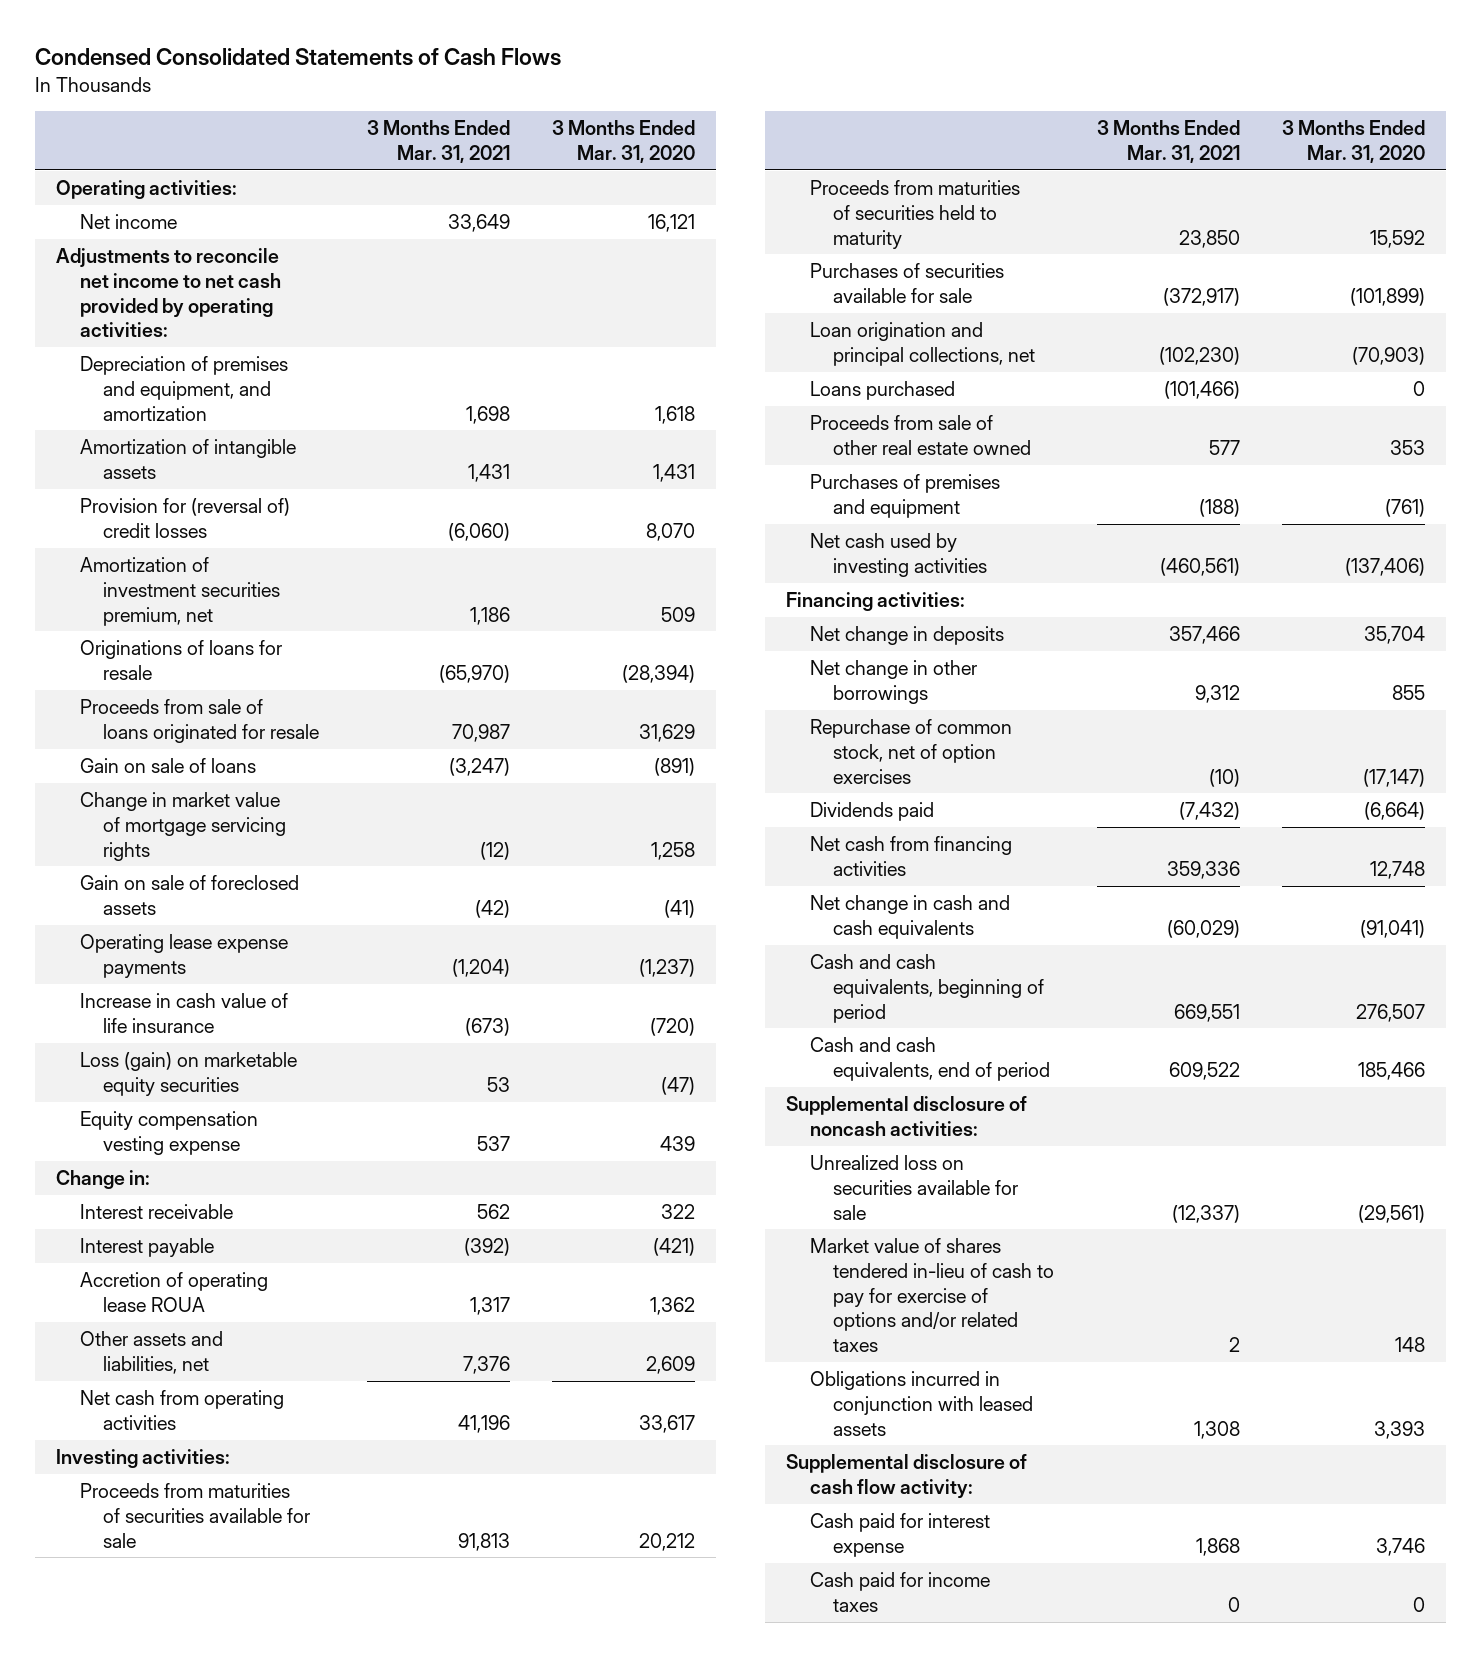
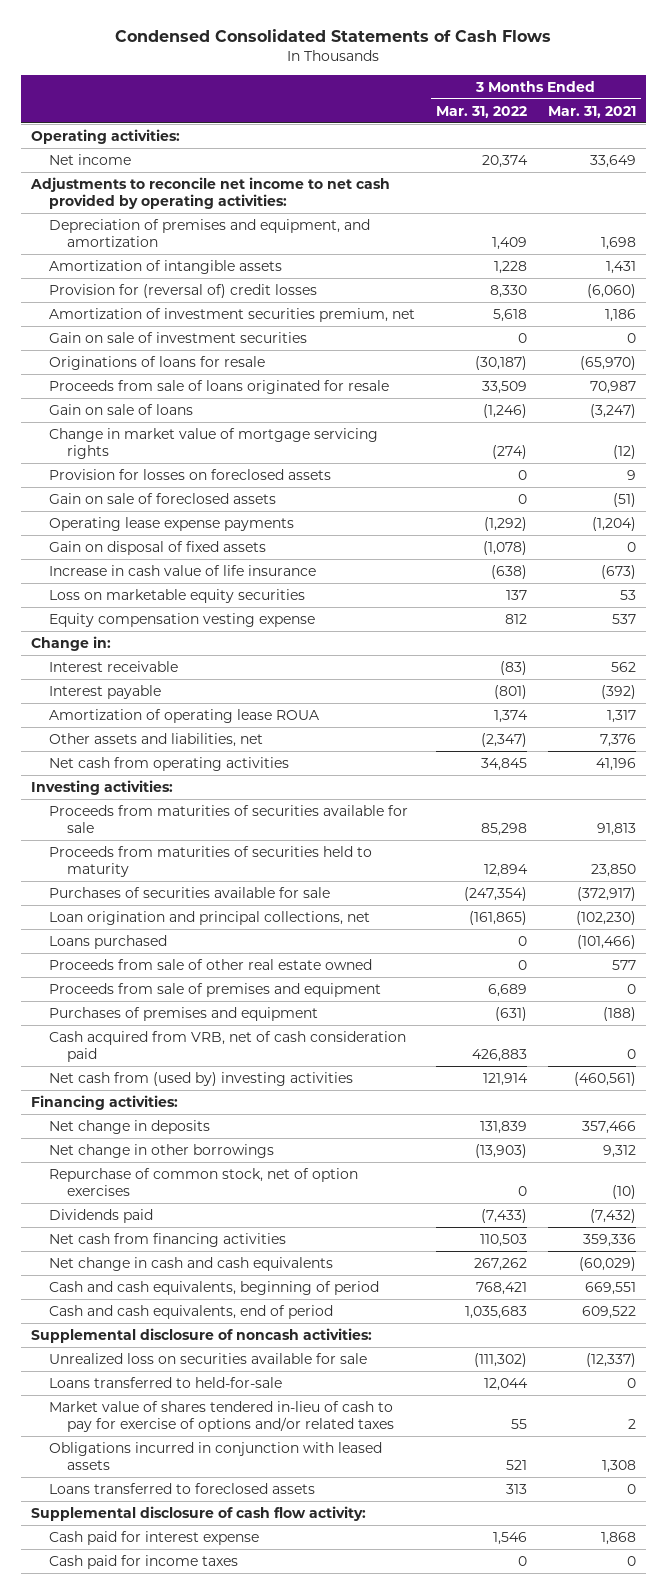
[552,120,696,164] 3 Months Ended Mar. 31, 2020 -> none
none -> [435,105,527,118] Mar. 31, 2022
none -> [49,331,308,343] Gain on sale of investment securities
none -> [49,468,332,480] Provision for losses on foreclosed assets
[474,899,510,918] (42) -> [612,492,636,507] (51)
none -> [49,540,267,555] Gain on disposal of fixed assets
[79,1052,297,1096] Loss (gain) on marketable equity securities -> [49,588,306,603] Loss on marketable equity securities
[79,1272,268,1312] Accretion of operating lease ROUA -> [49,708,320,723] Amortization of operating lease ROUA
none -> [49,982,382,997] Proceeds from sale of premises and equipment
none -> [49,1030,407,1062] Cash acquired from VRB, net of cash consideration paid
[809,533,988,577] Net cash used by investing activities -> [49,1071,354,1086] Net cash from (used by) investing activities
none -> [49,1376,283,1388] Loans transferred to held-for-sale
none -> [49,1482,316,1494] Loans transferred to foreclosed assets

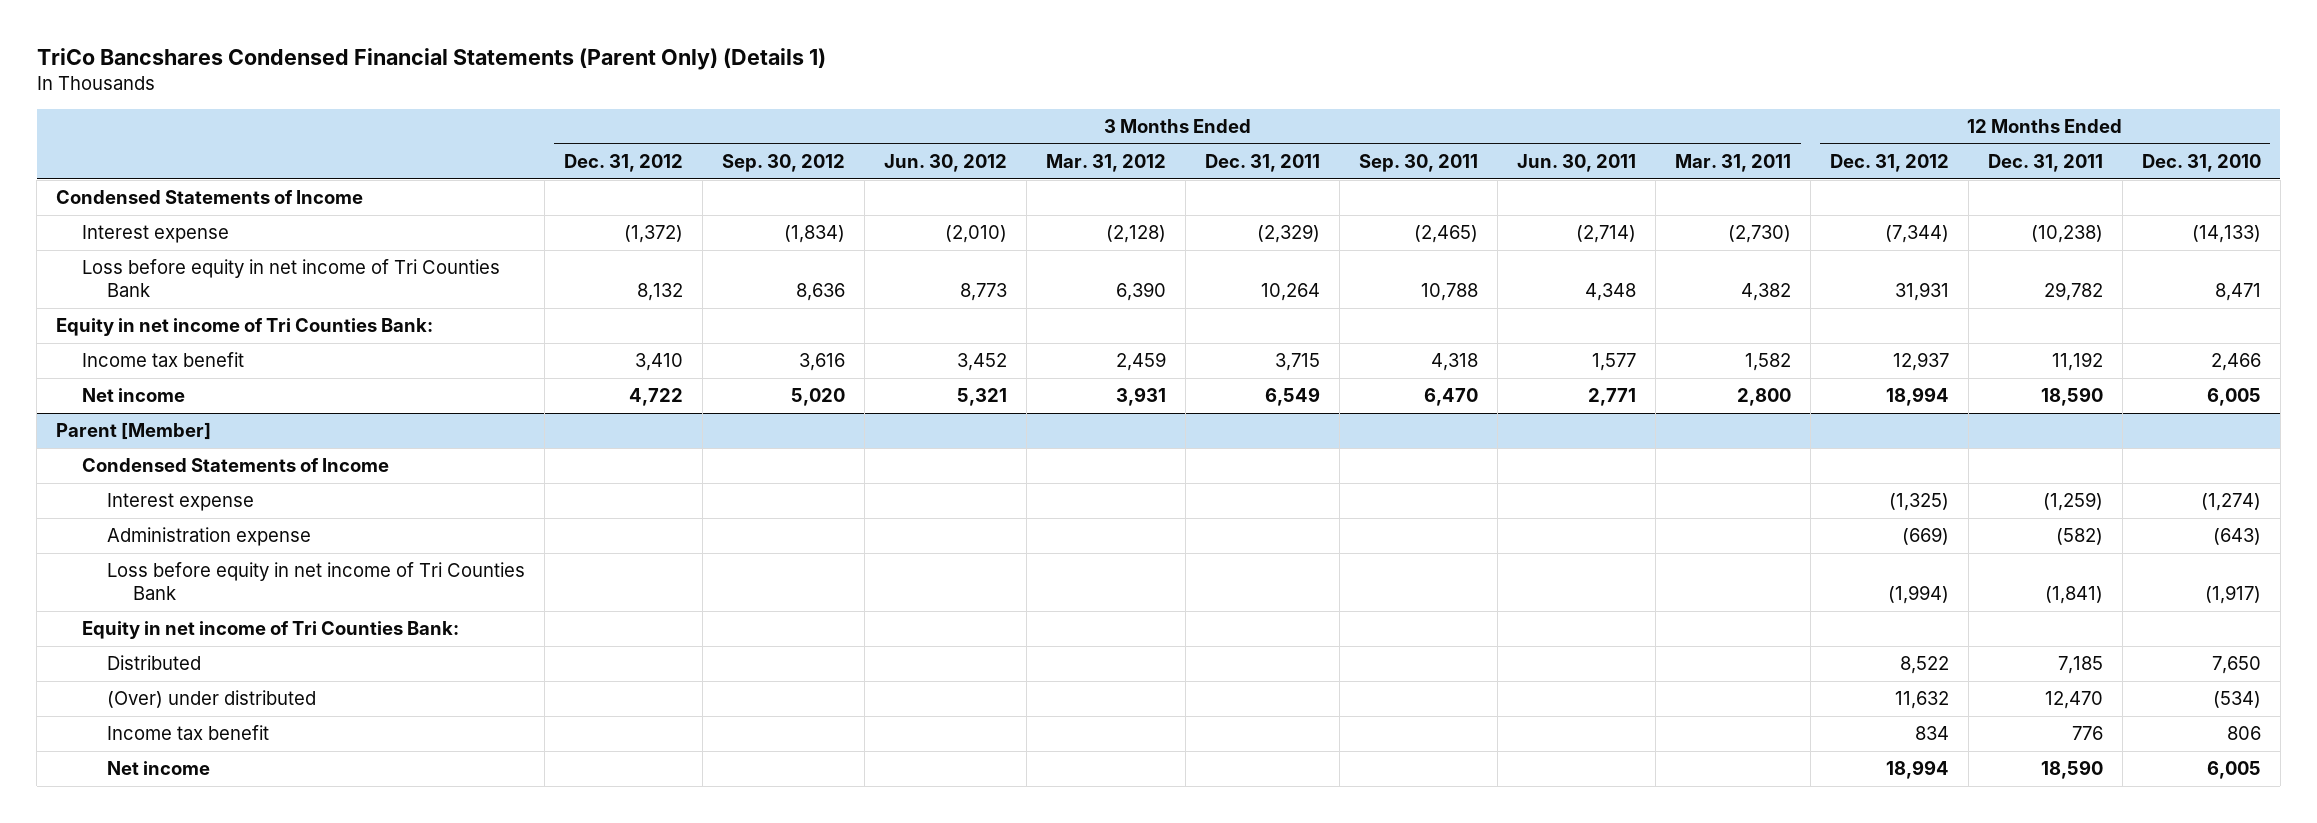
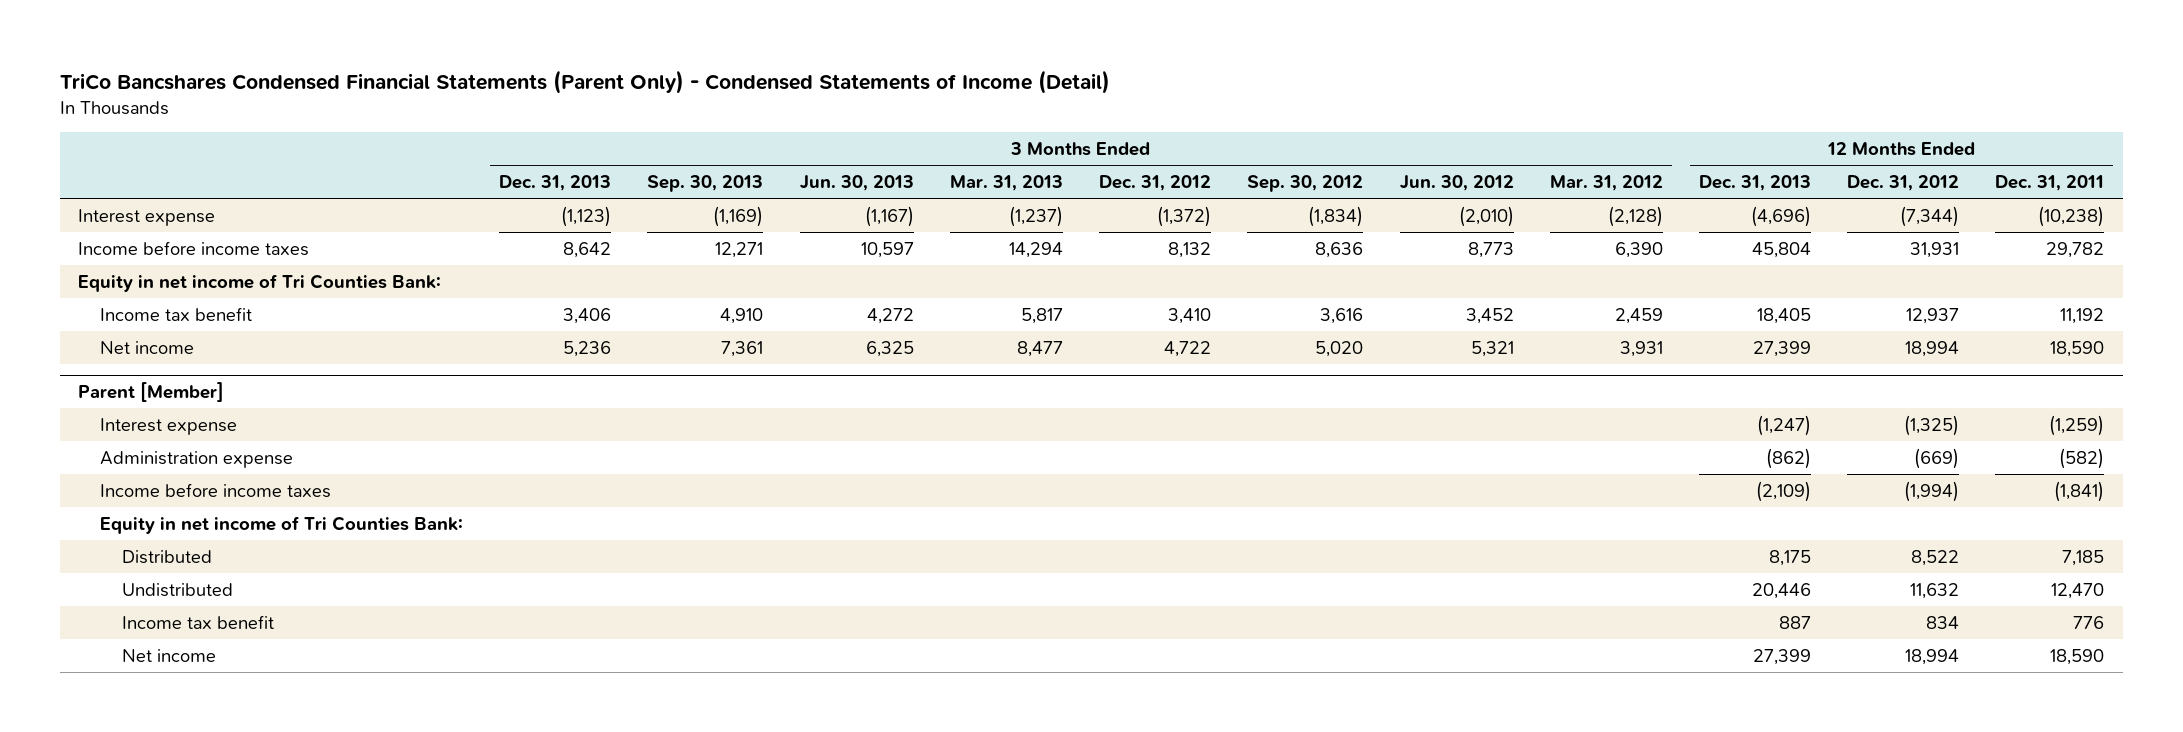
[36,48,826,71] TriCo Bancshares Condensed Financial Statements (Parent Only) (Details 1) -> [60,69,1111,94] TriCo Bancshares Condensed Financial Statements (Parent Only) - Condensed Statements of Income (Detail)
[1205,154,1321,173] Dec. 31, 2011 -> none
[1358,154,1478,173] Sep. 30, 2011 -> none
[1516,154,1636,173] Jun. 30, 2011 -> none
[1674,154,1791,173] Mar. 31, 2011 -> none
[2141,154,2261,173] Dec. 31, 2010 -> none
none -> [499,174,612,191] Dec. 31, 2013
none -> [647,174,764,192] Sep. 30, 2013
none -> [799,174,914,191] Jun. 30, 2013
none -> [949,174,1063,191] Mar. 31, 2013
none -> [1698,174,1811,191] Dec. 31, 2013
[56,190,364,205] Condensed Statements of Income -> none
[81,259,500,298] Loss before equity in net income of Tri Counties Bank -> [78,240,310,256] Income before income taxes
[81,458,389,473] Condensed Statements of Income -> none
[107,562,526,601] Loss before equity in net income of Tri Counties Bank -> [99,482,331,498] Income before income taxes
[107,690,317,709] (Over) under distributed -> [121,582,233,597] Undistributed

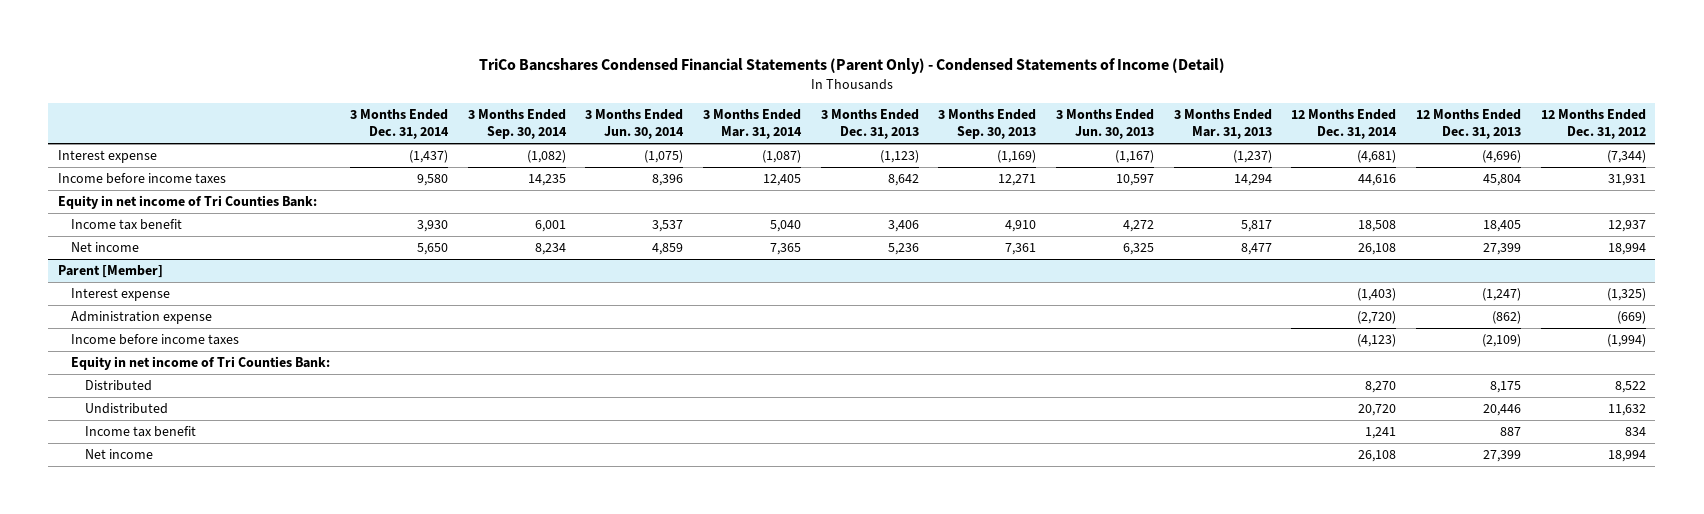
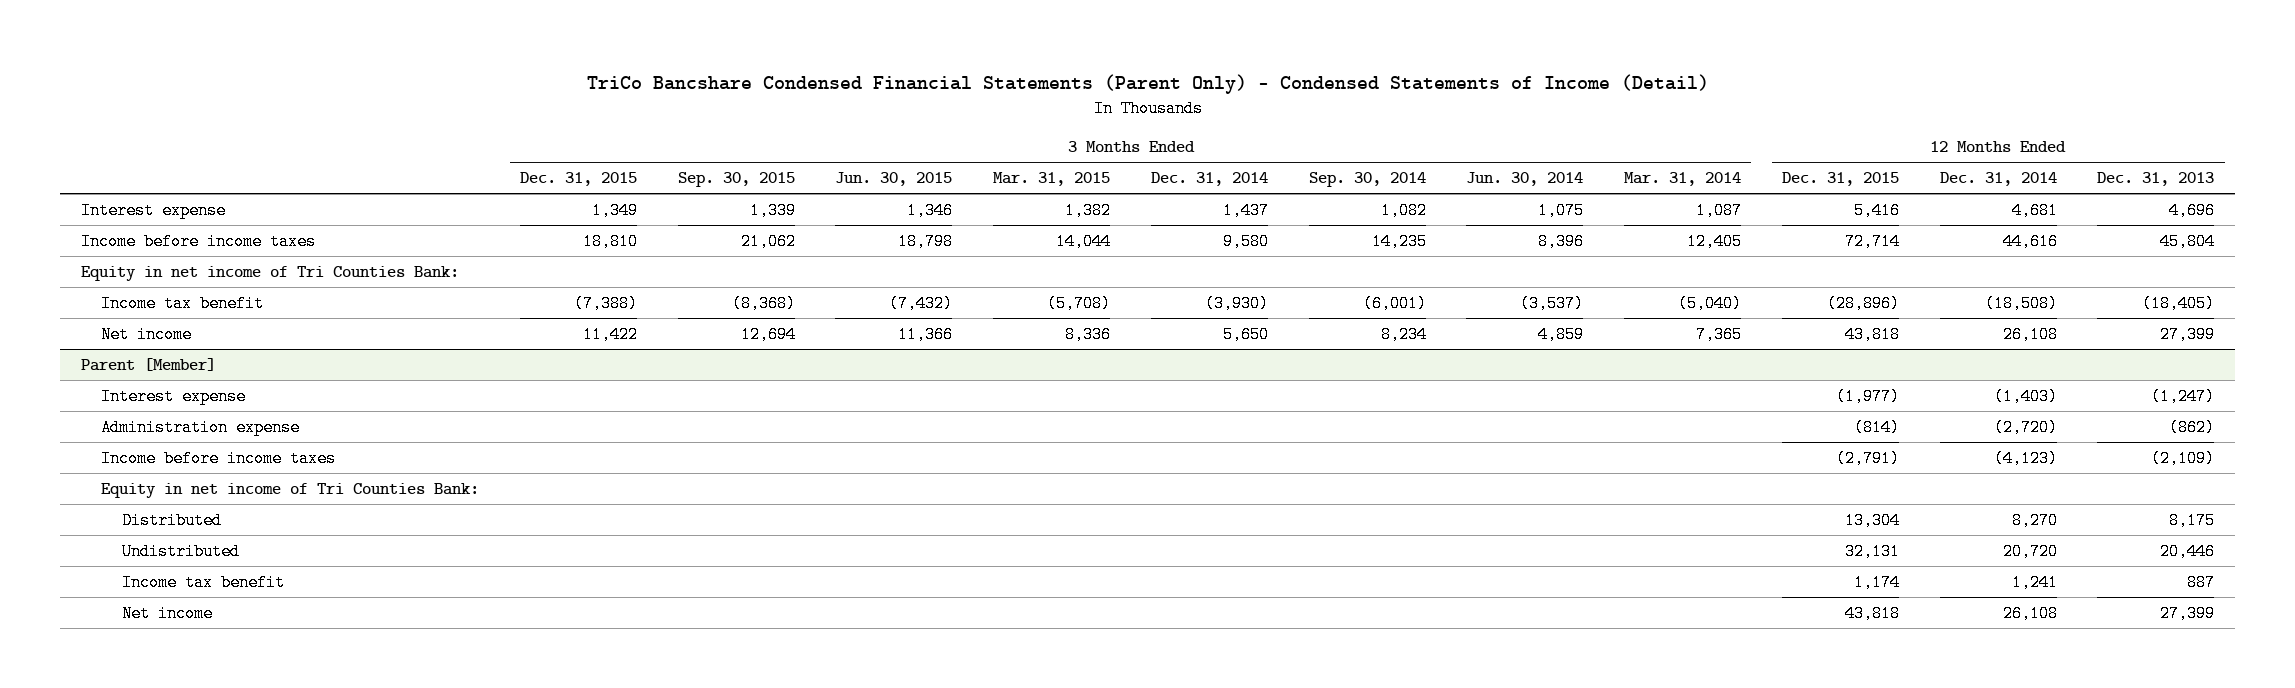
[478,57,1225,74] TriCo Bancshares Condensed Financial Statements (Parent Only) - Condensed Statements of Income (Detail) -> [586,73,1709,94] TriCo Bancshare Condensed Financial Statements (Parent Only) - Condensed Statements of Income (Detail)
[820,109,919,140] 3 Months Ended Dec. 31, 2013 -> none
[938,109,1037,140] 3 Months Ended Sep. 30, 2013 -> none
[1056,109,1155,140] 3 Months Ended Jun. 30, 2013 -> none
[1173,109,1272,140] 3 Months Ended Mar. 31, 2013 -> none
[1540,109,1646,140] 12 Months Ended Dec. 31, 2012 -> none
none -> [519,172,637,187] Dec. 31, 2015
none -> [677,172,795,188] Sep. 30, 2015
none -> [835,172,953,187] Jun. 30, 2015
none -> [993,172,1111,187] Mar. 31, 2015
none -> [1781,172,1899,187] Dec. 31, 2015
[409,150,449,164] (1,437) -> [1222,202,1269,220] 1,437
[526,150,566,164] (1,082) -> [1380,202,1427,220] 1,082
[644,150,684,164] (1,075) -> [1538,202,1585,220] 1,075
[762,150,802,164] (1,087) -> [1696,202,1743,220] 1,087
[1357,150,1397,164] (4,681) -> [2011,202,2058,220] 4,681
[1481,150,1521,164] (4,696) -> [2169,202,2216,220] 4,696
[417,220,449,233] 3,930 -> [1204,295,1269,313] (3,930)
[534,220,566,233] 6,001 -> [1362,295,1427,313] (6,001)
[652,220,684,233] 3,537 -> [1520,295,1585,313] (3,537)
[770,220,802,233] 5,040 -> [1678,295,1743,313] (5,040)
[1358,220,1397,233] 18,508 -> [1984,295,2058,313] (18,508)
[1482,220,1521,233] 18,405 -> [2142,295,2216,313] (18,405)

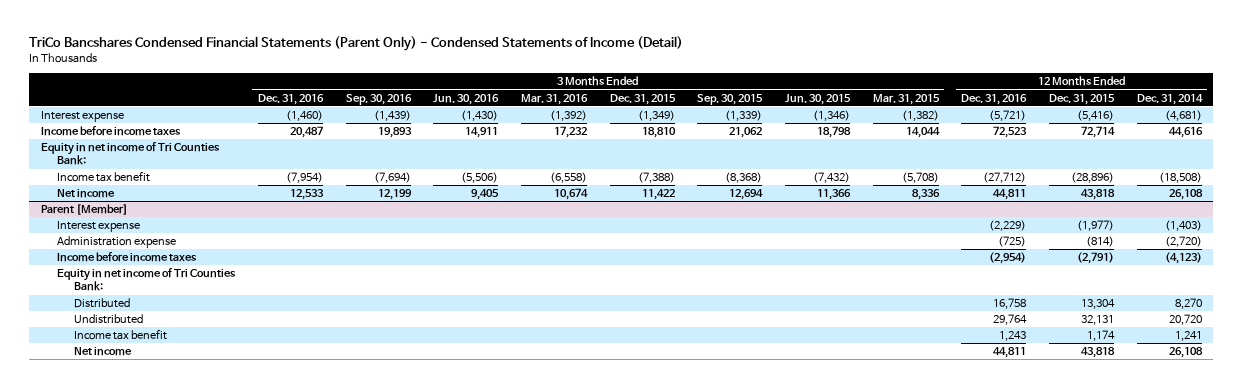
[586,73,1709,94] TriCo Bancshare Condensed Financial Statements (Parent Only) - Condensed Statements of Income (Detail) -> [29,35,684,51] TriCo Bancshares Condensed Financial Statements (Parent Only) - Condensed Statements of Income (Detail)
[1150,172,1268,187] Dec. 31, 2014 -> none
[1308,172,1426,188] Sep. 30, 2014 -> none
[1466,172,1584,187] Jun. 30, 2014 -> none
[1624,172,1742,187] Mar. 31, 2014 -> none
[2097,172,2215,187] Dec. 31, 2013 -> none
none -> [258,93,325,105] Dec. 31, 2016
none -> [345,93,412,105] Sep. 30, 2016
none -> [433,93,500,105] Jun. 30, 2016
none -> [521,93,589,105] Mar. 31, 2016
none -> [961,93,1028,105] Dec. 31, 2016
[591,202,638,220] 1,349 -> [637,110,675,122] (1,349)
[749,202,796,220] 1,339 -> [725,110,763,122] (1,339)
[907,202,954,220] 1,346 -> [813,110,851,122] (1,346)
[1065,202,1112,220] 1,382 -> [901,110,939,122] (1,382)
[1853,202,1900,220] 5,416 -> [1077,110,1115,122] (5,416)
[2011,202,2058,220] 4,681 -> [1164,110,1202,122] (4,681)

